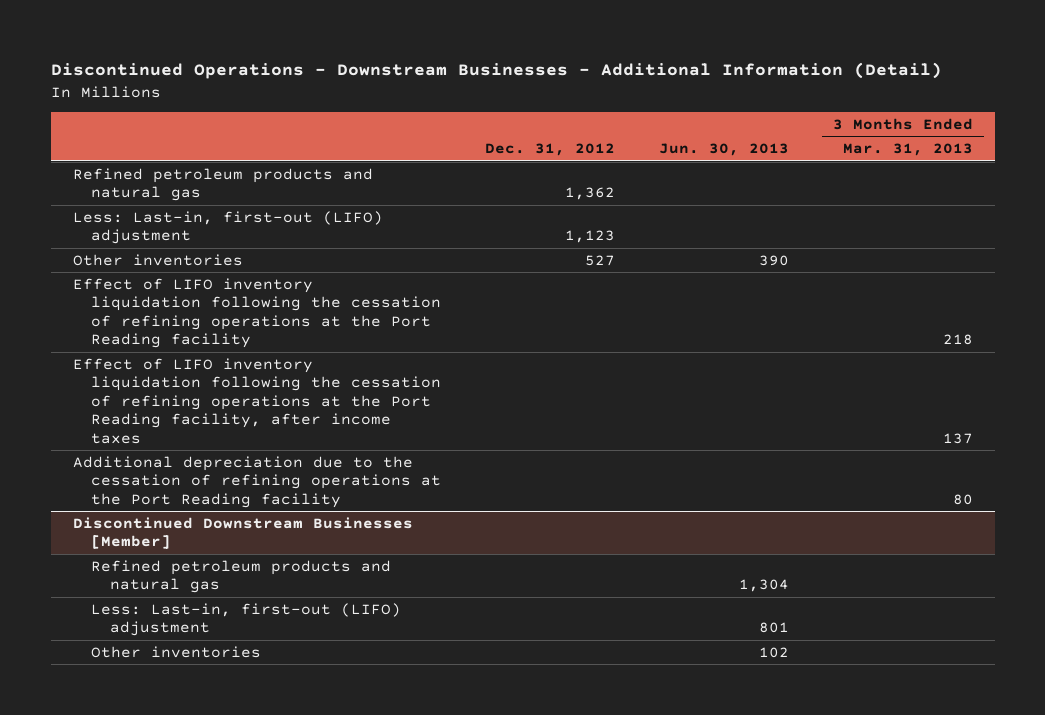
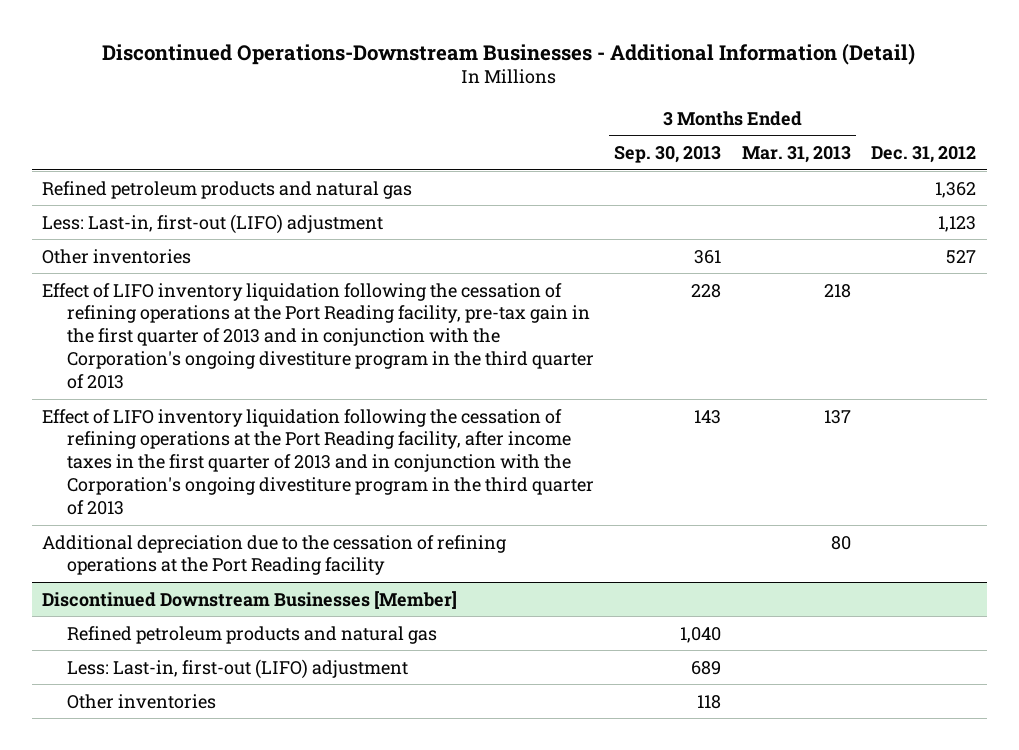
[50,62,942,80] Discontinued Operations - Downstream Businesses - Additional Information (Detail) -> [102,42,916,65] Discontinued Operations-Downstream Businesses - Additional Information (Detail)
[658,143,789,157] Jun. 30, 2013 -> none
none -> [614,146,722,164] Sep. 30, 2013
[72,277,442,349] Effect of LIFO inventory liquidation following the cessation of refining operations at the Port Reading facility -> [42,282,594,390] Effect of LIFO inventory liquidation following the cessation of refining operations at the Port Reading facility, pre-tax gain in the first quarter of 2013 and in conjunction with the Corporation's ongoing divestiture program in the third quarter of 2013
[72,357,442,444] Effect of LIFO inventory liquidation following the cessation of refining operations at the Port Reading facility, after income taxes -> [42,408,594,516] Effect of LIFO inventory liquidation following the cessation of refining operations at the Port Reading facility, after income taxes in the first quarter of 2013 and in conjunction with the Corporation's ongoing divestiture program in the third quarter of 2013

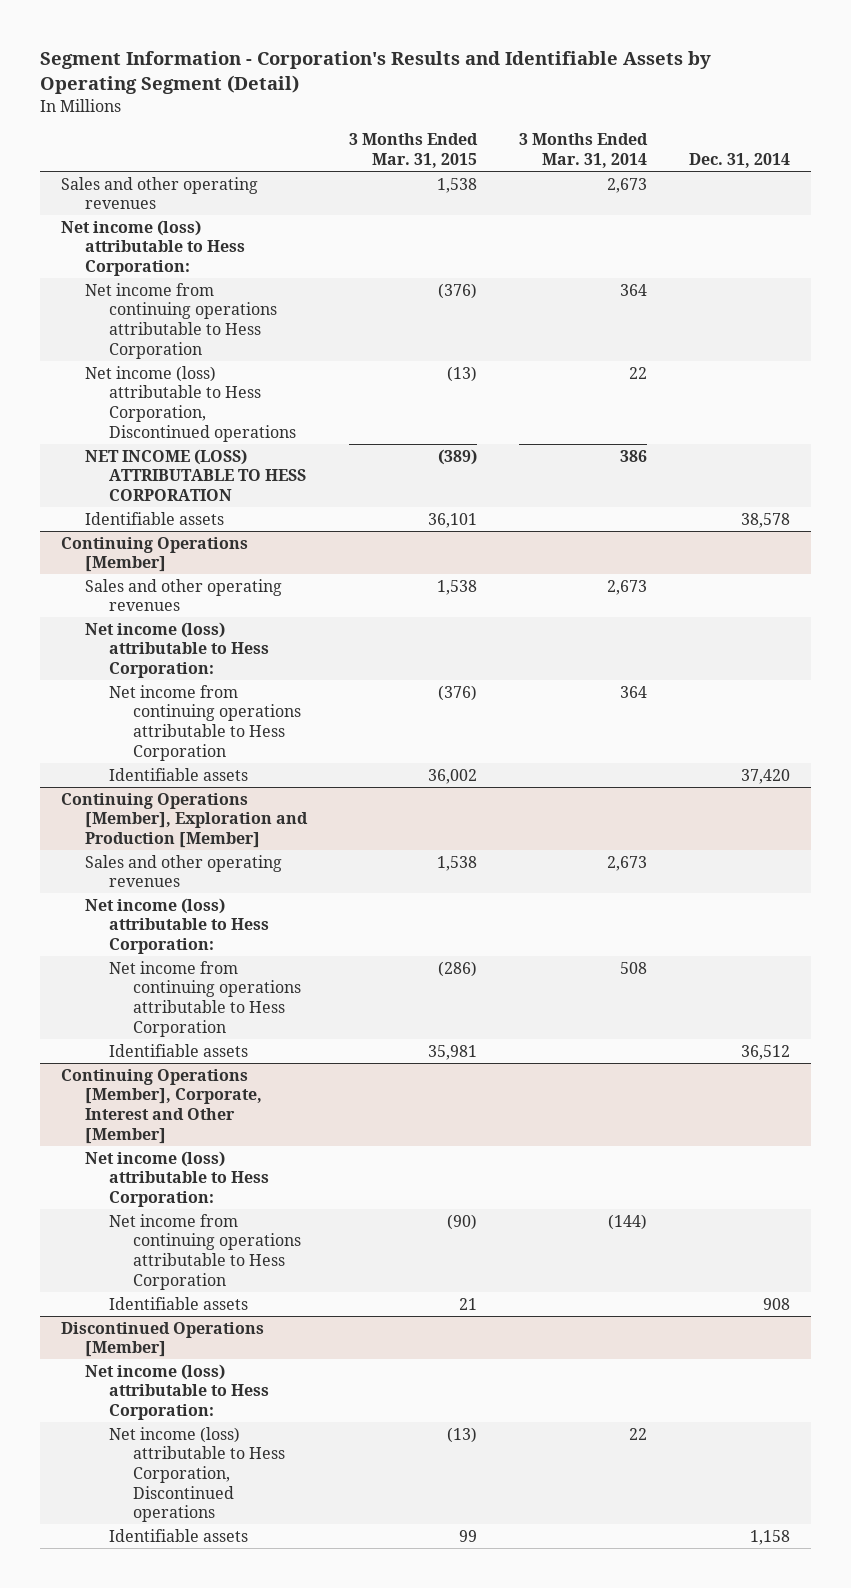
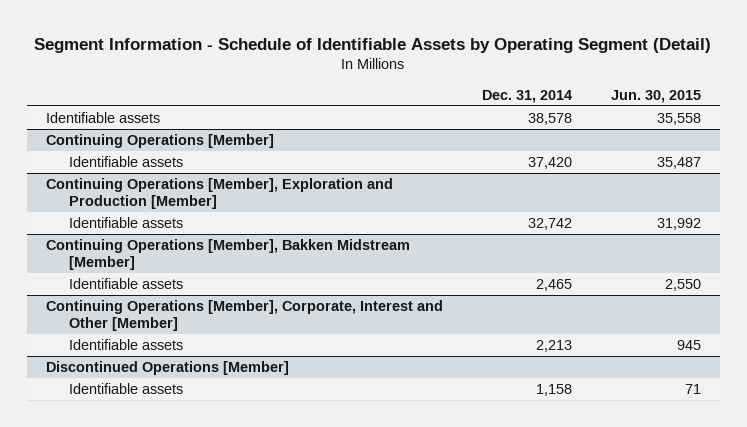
[39,50,711,94] Segment Information - Corporation's Results and Identifiable Assets by Operating Segment (Detail) -> [34,37,712,53] Segment Information - Schedule of Identifiable Assets by Operating Segment (Detail)
[348,133,478,168] 3 Months Ended Mar. 31, 2015 -> none
[518,133,648,168] 3 Months Ended Mar. 31, 2014 -> none
none -> [610,90,701,104] Jun. 30, 2015
[60,176,258,210] Sales and other operating revenues -> none
[60,219,245,276] Net income (loss) attributable to Hess Corporation: -> none
[84,282,277,359] Net income from continuing operations attributable to Hess Corporation -> none
[84,365,296,442] Net income (loss) attributable to Hess Corporation, Discontinued operations -> none
[84,448,306,501] NET INCOME (LOSS) ATTRIBUTABLE TO HESS CORPORATION -> none
[84,578,282,612] Sales and other operating revenues -> none
[84,621,269,678] Net income (loss) attributable to Hess Corporation: -> none
[108,684,301,761] Net income from continuing operations attributable to Hess Corporation -> none
[84,854,282,888] Sales and other operating revenues -> none
[84,897,269,954] Net income (loss) attributable to Hess Corporation: -> none
[108,960,301,1037] Net income from continuing operations attributable to Hess Corporation -> none
[740,1044,790,1060] 36,512 -> [527,217,572,230] 32,742
none -> [46,238,411,270] Continuing Operations [Member], Bakken Midstream [Member]
none -> [69,277,184,289] Identifiable assets
[84,1150,269,1207] Net income (loss) attributable to Hess Corporation: -> none
[108,1213,301,1290] Net income from continuing operations attributable to Hess Corporation -> none
[762,1297,790,1310] 908 -> [535,339,572,352] 2,213
[84,1363,269,1420] Net income (loss) attributable to Hess Corporation: -> none
[108,1426,285,1523] Net income (loss) attributable to Hess Corporation, Discontinued operations -> none

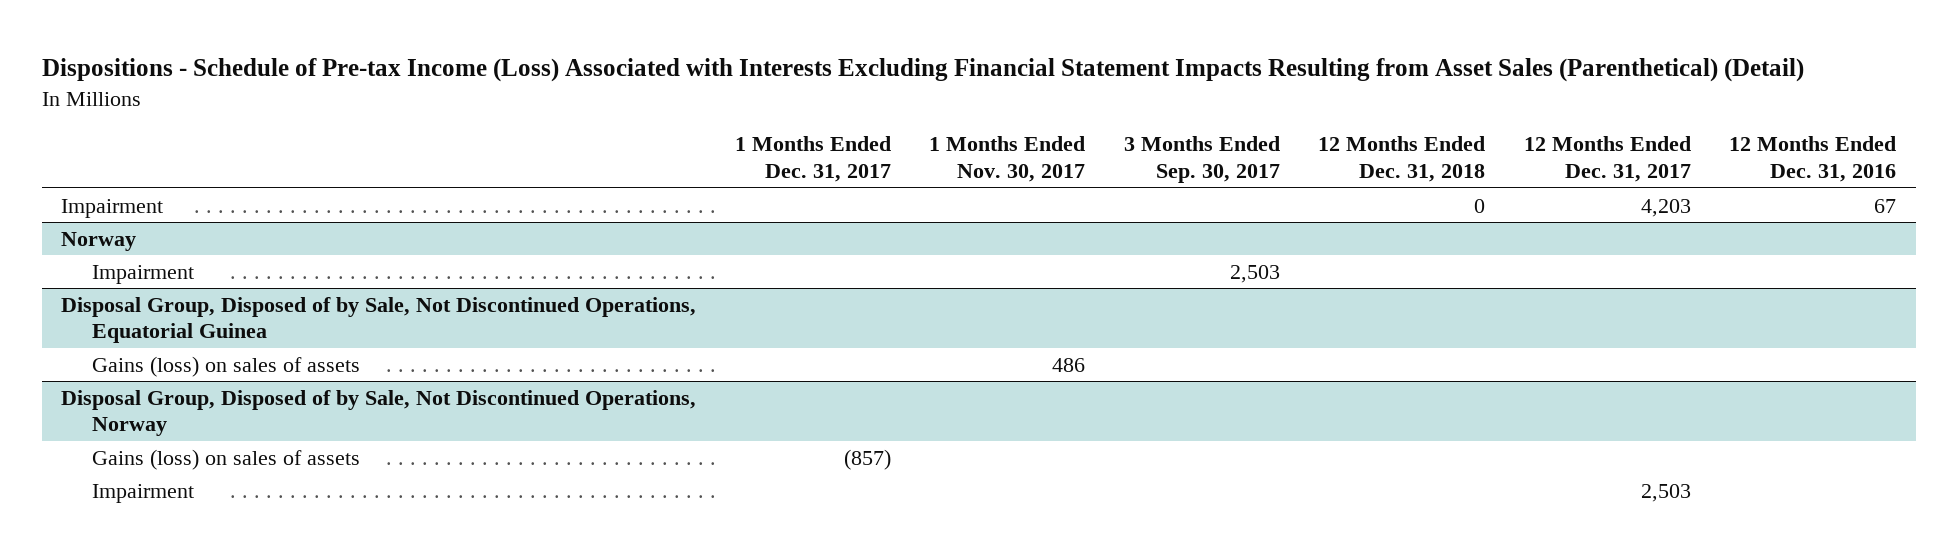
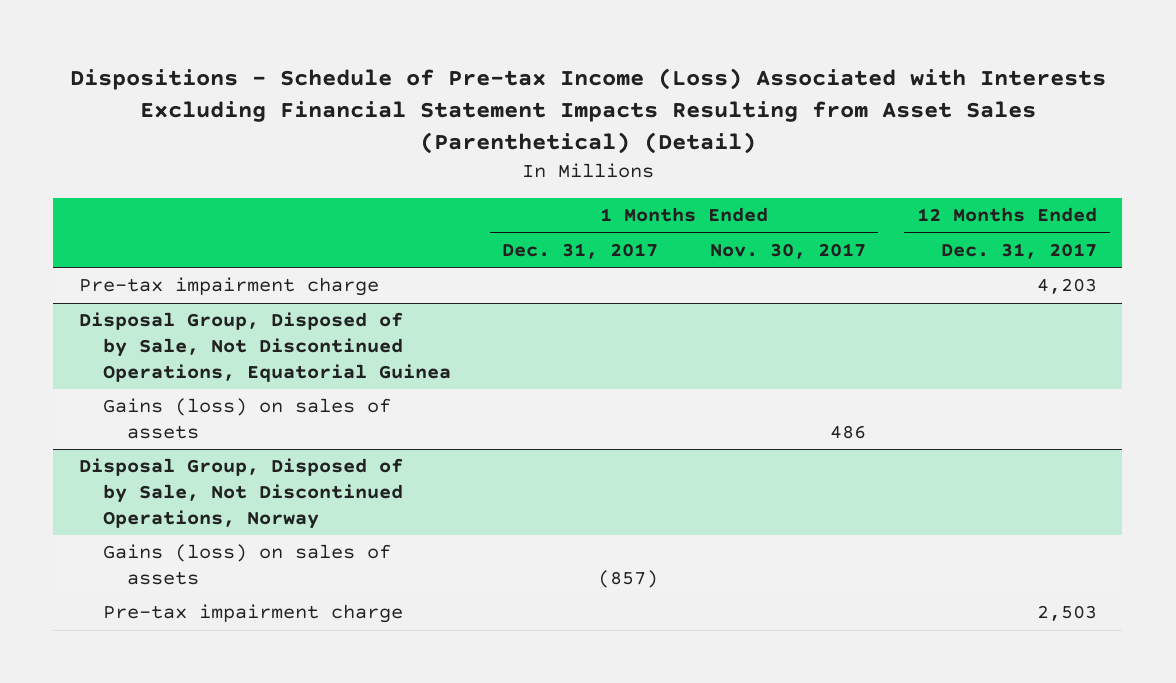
[1123,136,1280,183] 3 Months Ended Sep. 30, 2017 -> none
[1318,136,1486,182] 12 Months Ended Dec. 31, 2018 -> none
[1729,136,1897,182] 12 Months Ended Dec. 31, 2016 -> none
[61,231,137,251] Norway -> none
[91,264,194,284] Impairment -> none
[61,198,164,218] Impairment -> [78,277,379,297] Pre-tax impairment charge
[91,483,194,503] Impairment -> [103,604,404,624] Pre-tax impairment charge

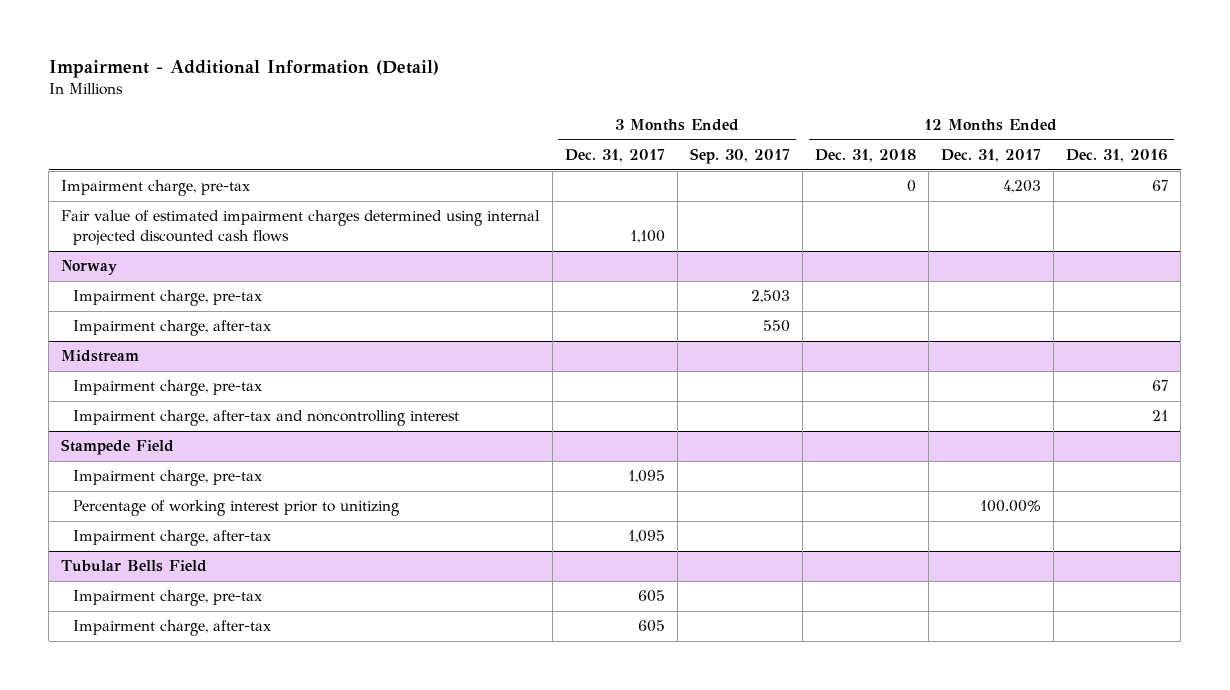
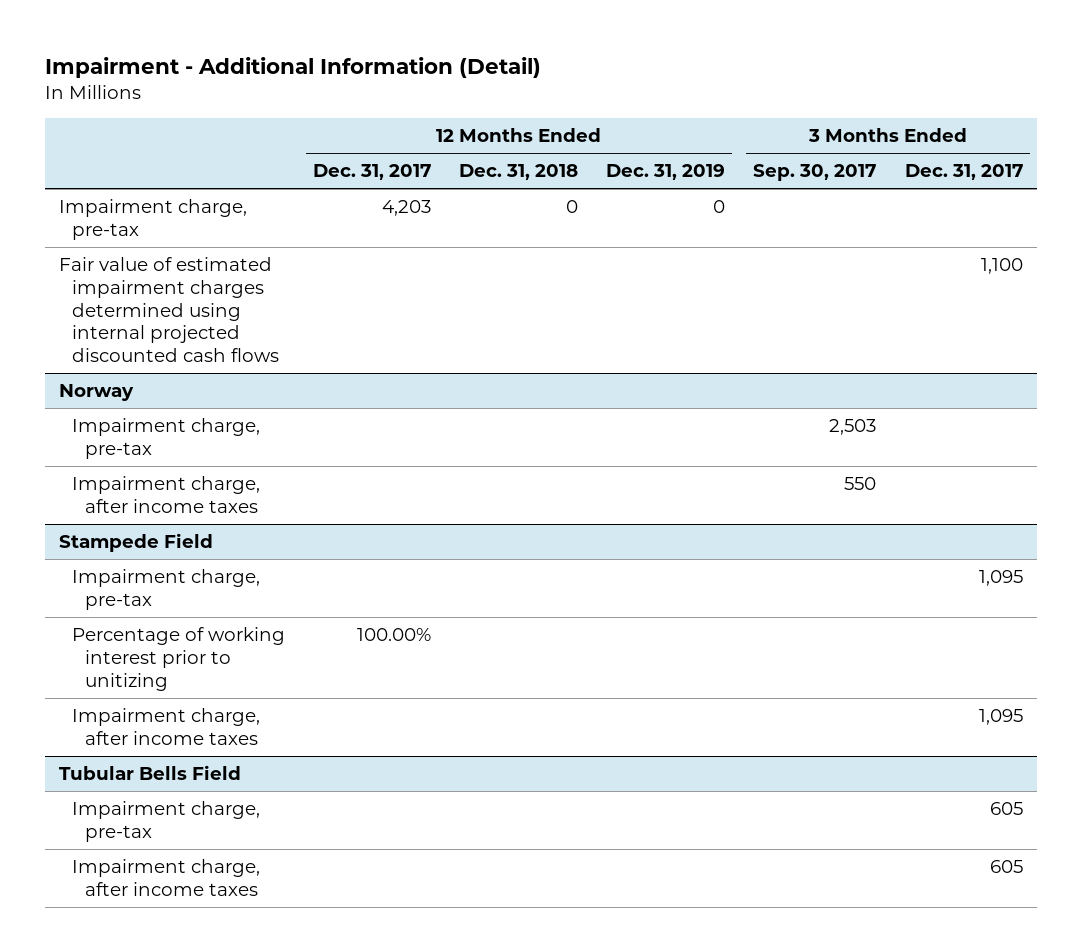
[1066,149,1169,163] Dec. 31, 2016 -> none
none -> [606,164,726,181] Dec. 31, 2019
[61,350,140,363] Midstream -> none
[72,380,262,397] Impairment charge, pre-tax -> none
[72,410,459,427] Impairment charge, after-tax and noncontrolling interest -> none
[72,320,271,337] Impairment charge, after-tax -> [72,476,261,513] Impairment charge, after income taxes
[72,530,271,547] Impairment charge, after-tax -> [72,708,261,745] Impairment charge, after income taxes
[72,620,271,637] Impairment charge, after-tax -> [72,859,261,896] Impairment charge, after income taxes

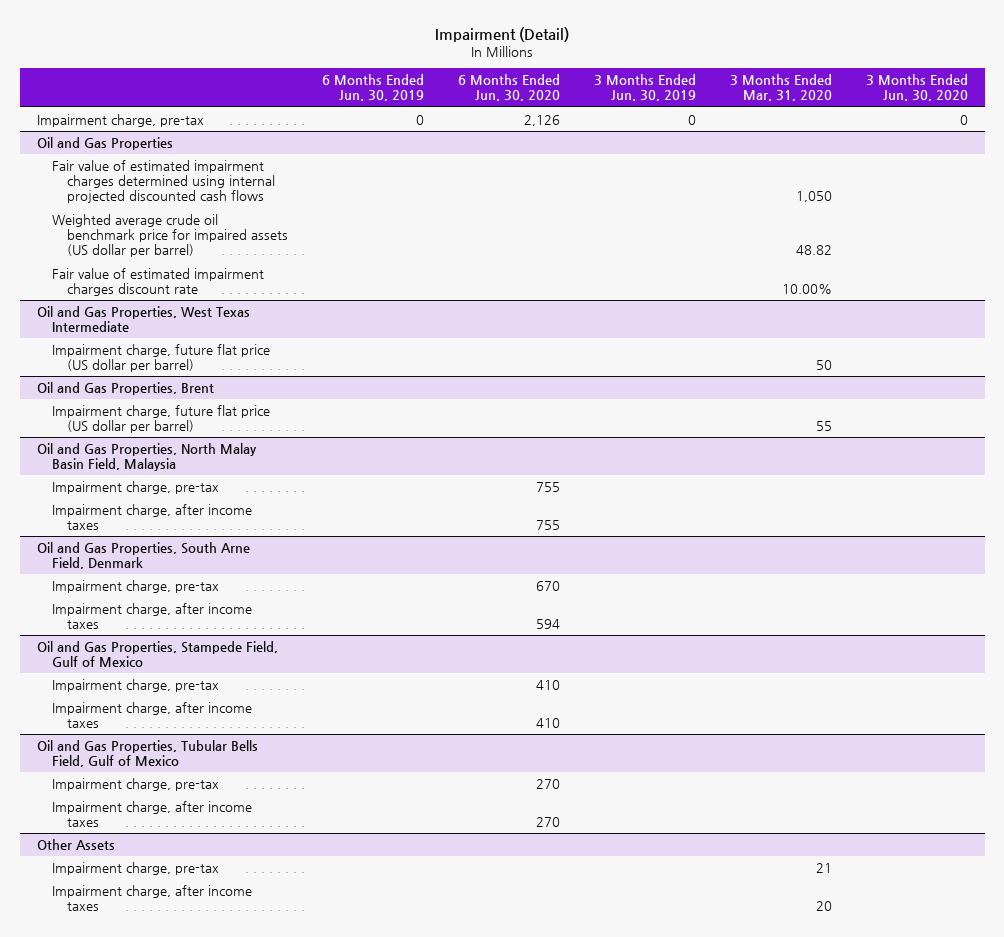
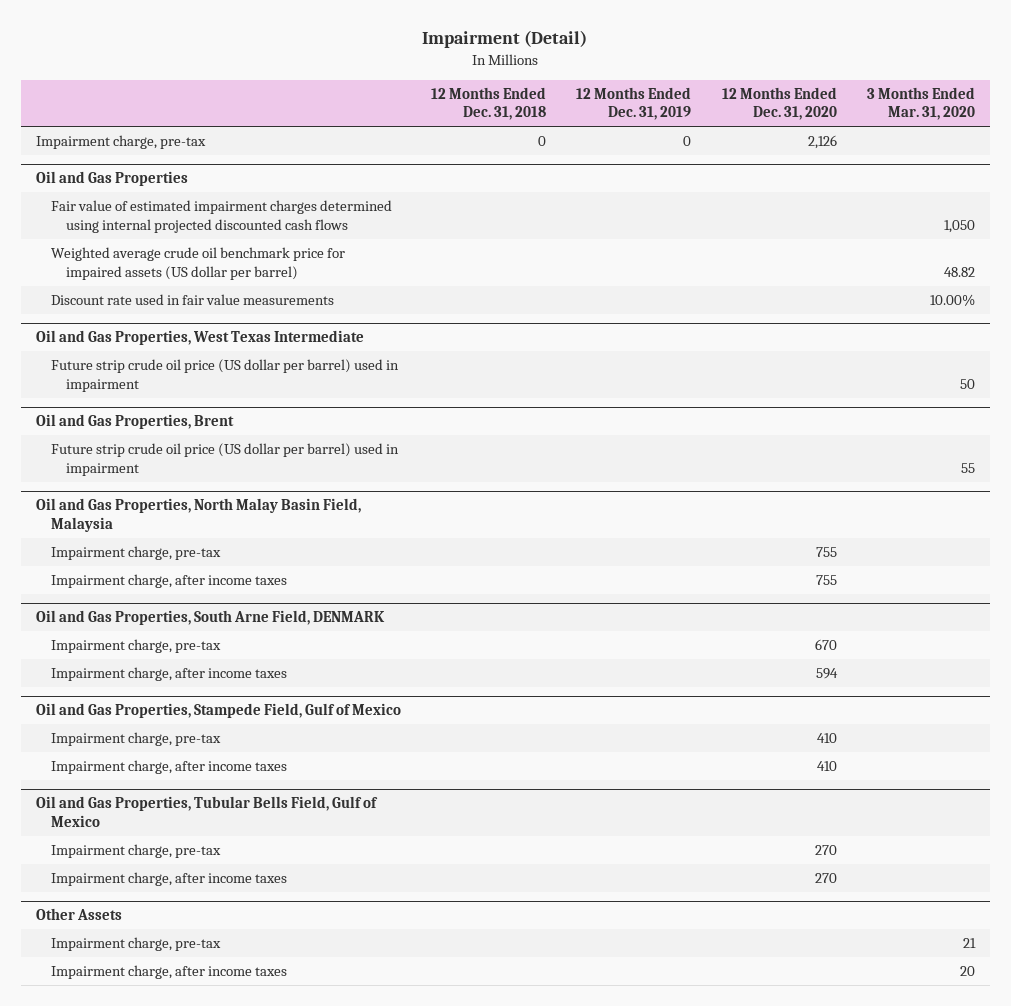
[321,74,424,102] 6 Months Ended Jun. 30, 2019 -> none
[457,74,560,102] 6 Months Ended Jun. 30, 2020 -> none
[593,74,696,102] 3 Months Ended Jun. 30, 2019 -> none
[865,74,968,102] 3 Months Ended Jun. 30, 2020 -> none
none -> [431,87,547,121] 12 Months Ended Dec. 31, 2018
none -> [576,87,692,121] 12 Months Ended Dec. 31, 2019
none -> [721,87,837,121] 12 Months Ended Dec. 31, 2020
[51,267,264,297] Fair value of estimated impairment charges discount rate -> [50,294,334,306] Discount rate used in fair value measurements
[51,343,270,373] Impairment charge, future flat price (US dollar per barrel) -> [50,359,399,392] Future strip crude oil price (US dollar per barrel) used in impairment
[51,404,270,434] Impairment charge, future flat price (US dollar per barrel) -> [50,443,399,476] Future strip crude oil price (US dollar per barrel) used in impairment
[36,541,250,570] Oil and Gas Properties, South Arne Field, Denmark -> [35,610,385,626] Oil and Gas Properties, South Arne Field, DENMARK

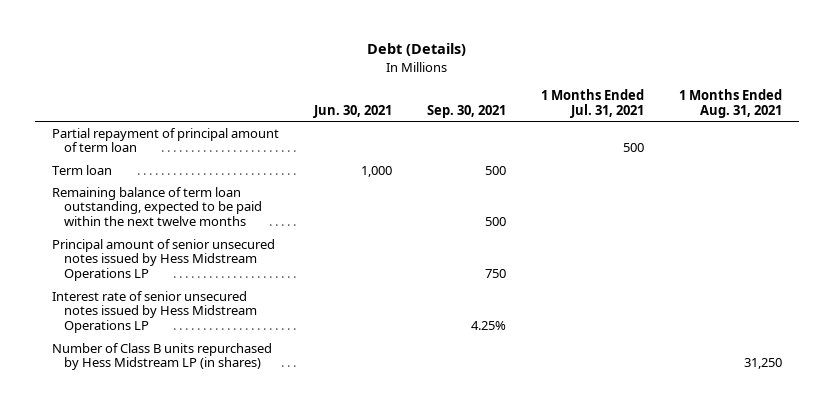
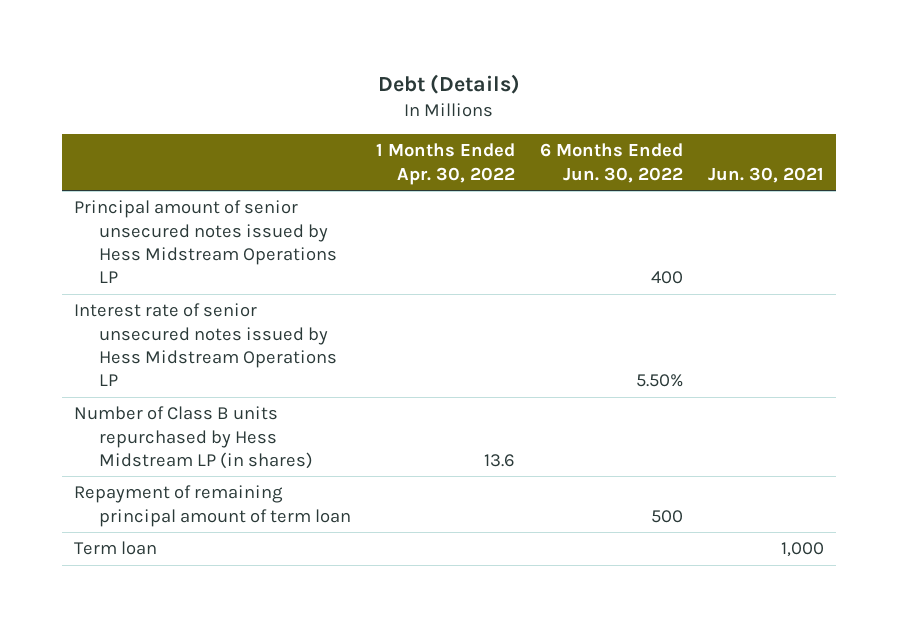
[426,104,506,118] Sep. 30, 2021 -> none
[540,88,644,118] 1 Months Ended Jul. 31, 2021 -> none
[678,88,782,118] 1 Months Ended Aug. 31, 2021 -> none
none -> [375,143,515,185] 1 Months Ended Apr. 30, 2022
none -> [539,143,683,183] 6 Months Ended Jun. 30, 2022
[51,127,279,153] Partial repayment of principal amount of term loan -> none
[51,186,262,227] Remaining balance of term loan outstanding, expected to be paid within the next twelve months -> none
none -> [74,485,351,527] Repayment of remaining principal amount of term loan
[51,164,112,175] Term loan -> [74,541,158,556] Term loan

